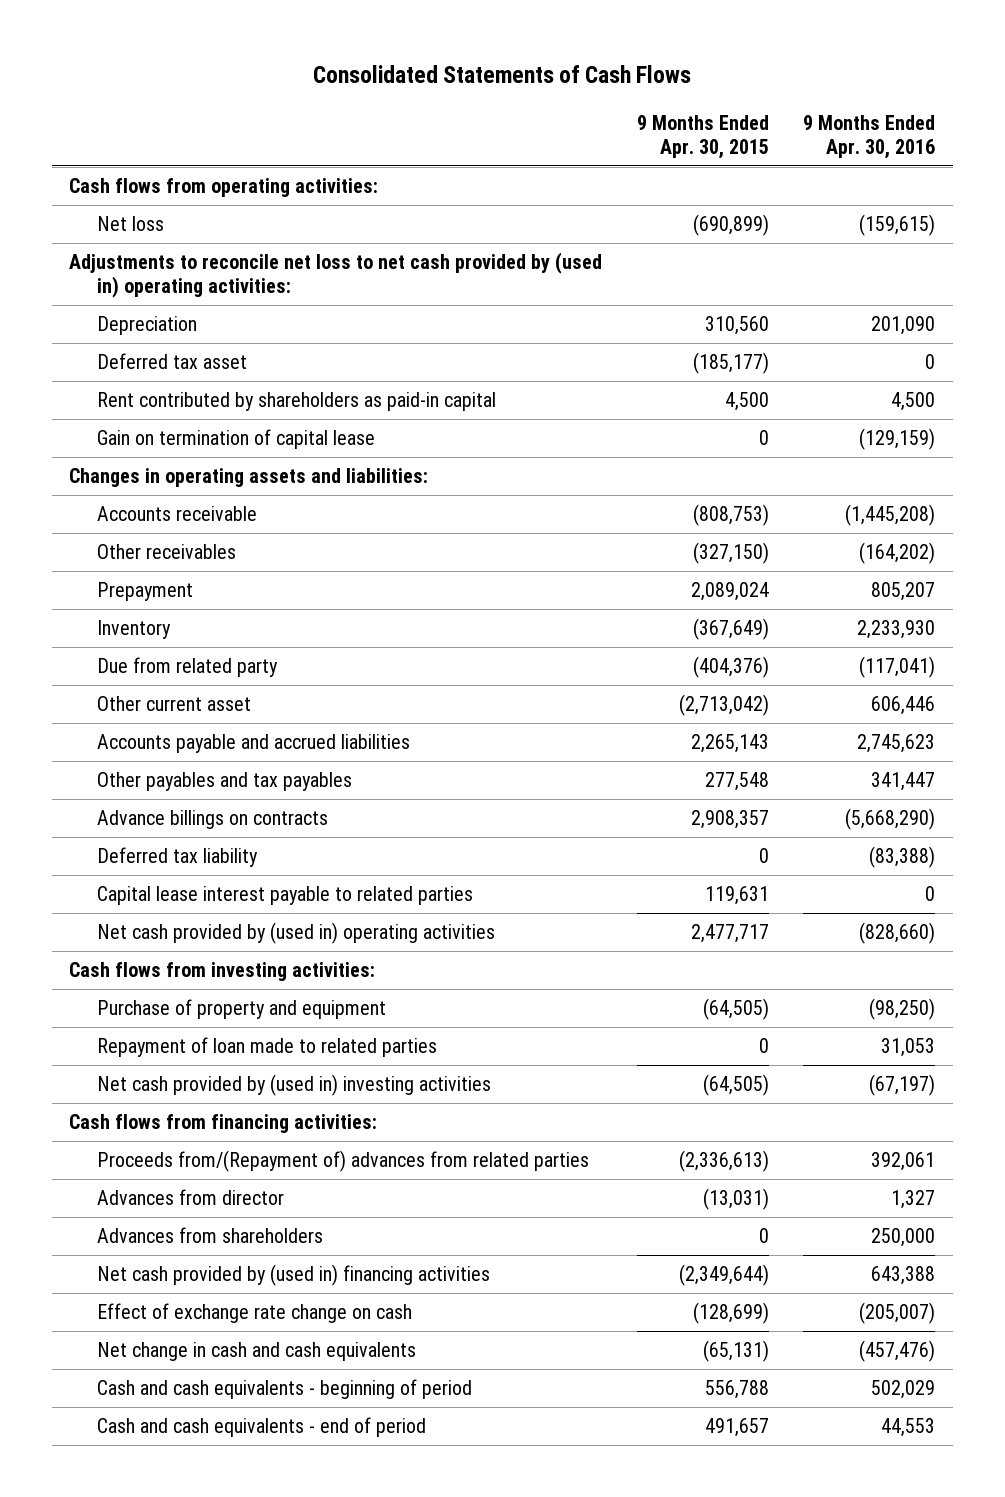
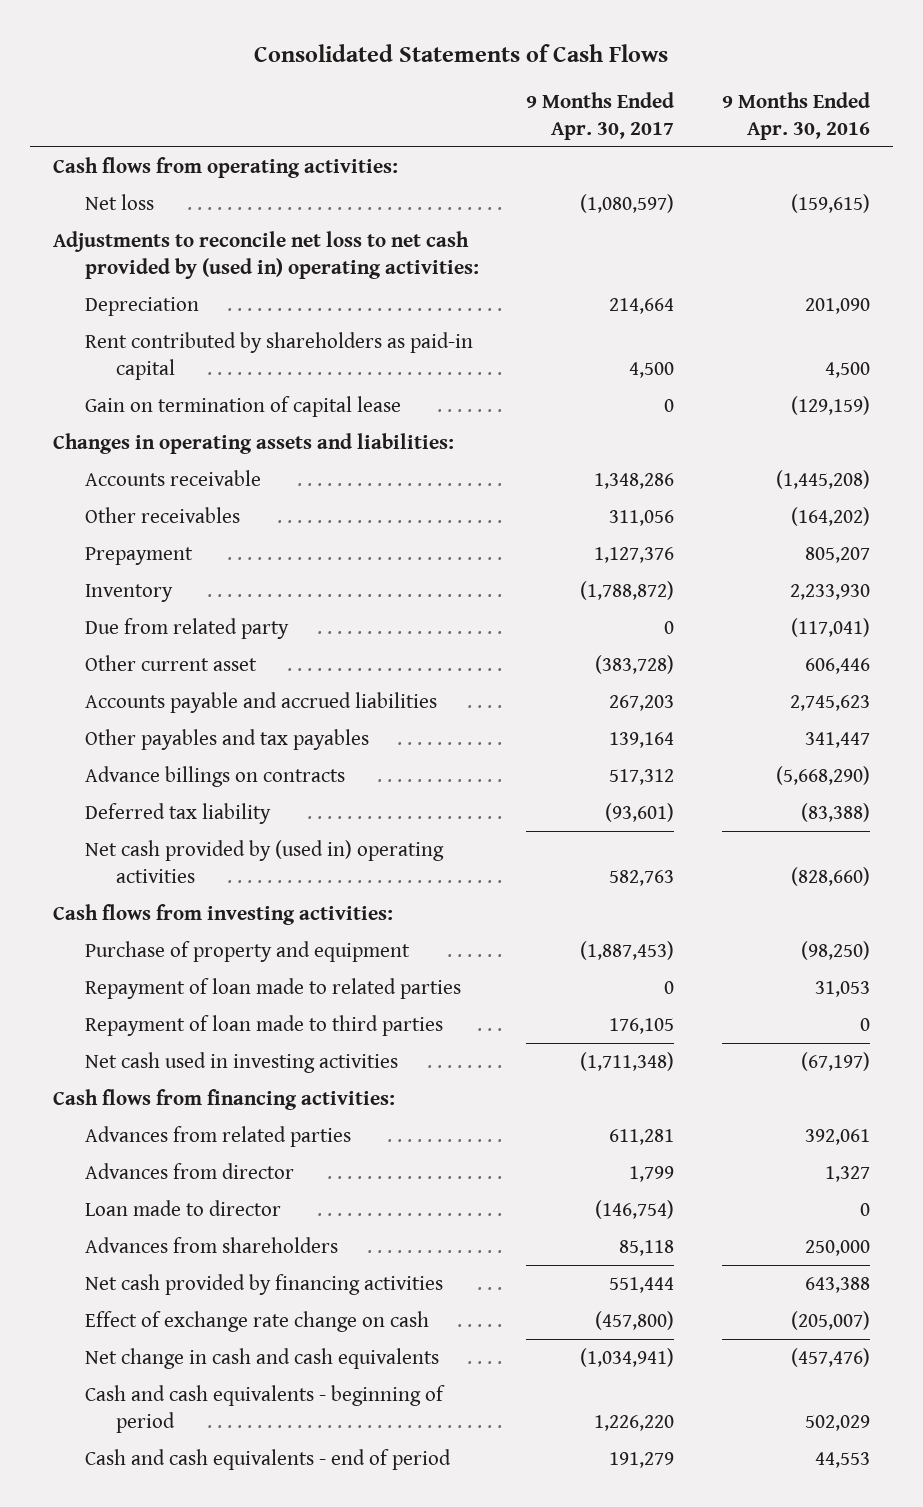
[636,114,769,159] 9 Months Ended Apr. 30, 2015 -> none
none -> [526,91,675,140] 9 Months Ended Apr. 30, 2017
[97,353,248,370] Deferred tax asset -> none
[97,886,474,906] Capital lease interest payable to related parties -> none
none -> [84,1015,443,1037] Repayment of loan made to third parties
[97,1074,492,1097] Net cash provided by (used in) investing activities -> [84,1052,398,1074] Net cash used in investing activities
[97,1150,590,1173] Proceeds from/(Repayment of) advances from related parties -> [84,1126,351,1148] Advances from related parties
none -> [84,1200,281,1217] Loan made to director
[97,1264,491,1287] Net cash provided by (used in) financing activities -> [84,1274,443,1296] Net cash provided by financing activities

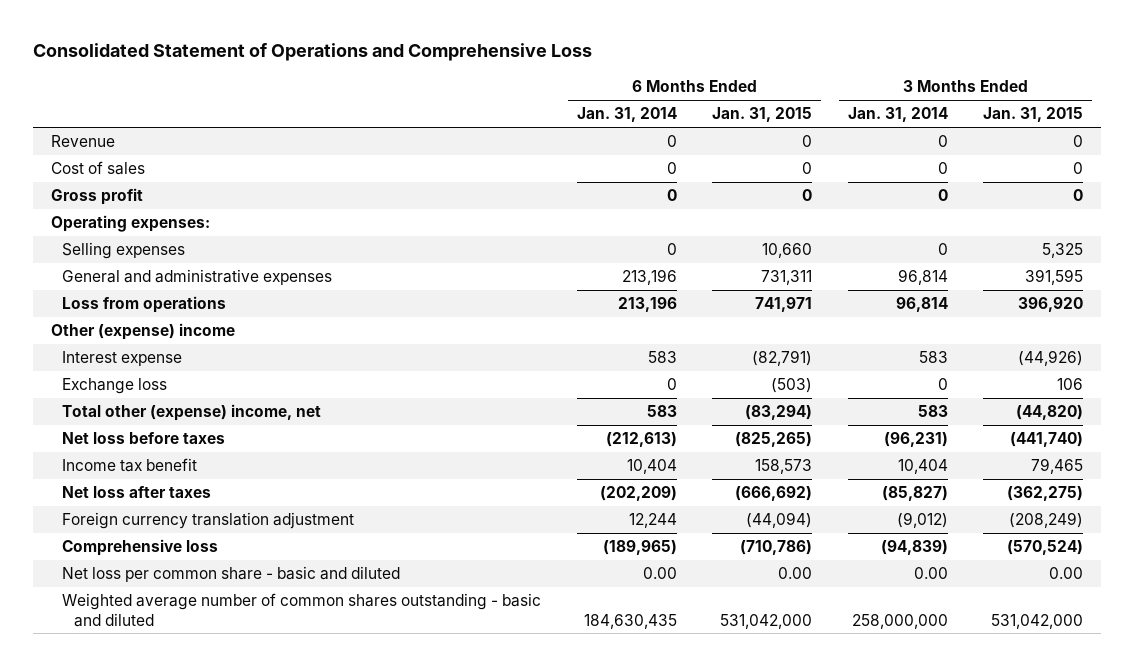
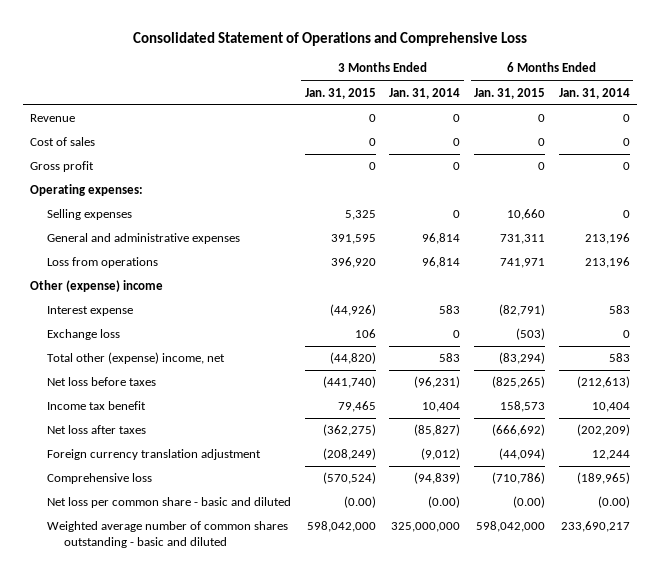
[642,567,677,580] 0.00 -> [598,496,631,509] (0.00)
[778,567,813,580] 0.00 -> [513,496,546,509] (0.00)
[913,567,948,580] 0.00 -> [428,496,461,509] (0.00)
[1049,567,1084,580] 0.00 -> [343,496,376,509] (0.00)
[583,613,677,629] 184,630,435 -> [561,521,631,533] 233,690,217
[720,613,813,629] 531,042,000 -> [476,521,546,533] 598,042,000
[851,613,948,629] 258,000,000 -> [391,522,461,533] 325,000,000
[991,613,1084,629] 531,042,000 -> [306,521,376,533] 598,042,000

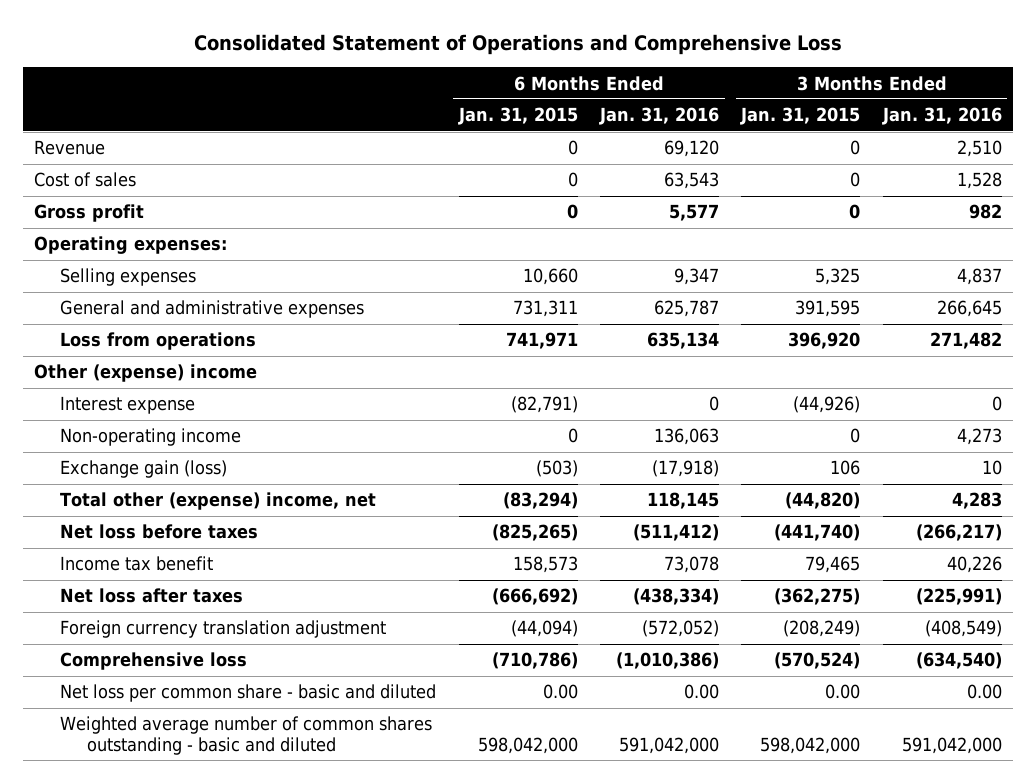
[389,87,461,99] Jan. 31, 2014 -> none
[559,87,631,99] Jan. 31, 2014 -> none
none -> [599,107,720,126] Jan. 31, 2016
none -> [881,107,1002,126] Jan. 31, 2016
none -> [60,428,242,447] Non-operating income
[46,329,120,341] Exchange loss -> [60,460,228,479] Exchange gain (loss)
[343,496,376,509] (0.00) -> [825,684,861,700] 0.00
[513,496,546,509] (0.00) -> [542,684,578,700] 0.00

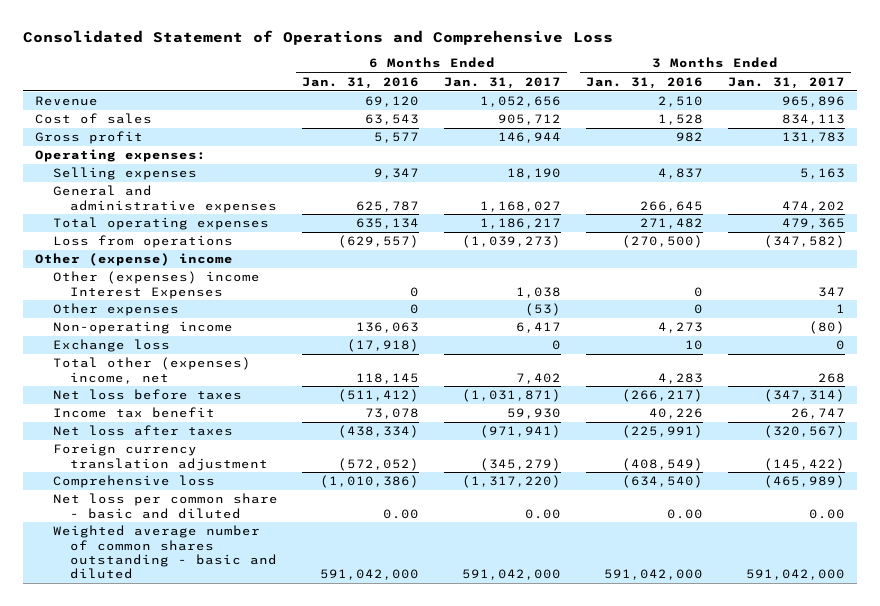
[457,107,578,126] Jan. 31, 2015 -> none
[740,107,861,126] Jan. 31, 2015 -> none
none -> [444,76,562,89] Jan. 31, 2017
none -> [727,76,845,89] Jan. 31, 2017
none -> [52,217,269,231] Total operating expenses
[647,332,720,350] 635,134 -> [338,235,420,249] (629,557)
[929,332,1002,350] 271,482 -> [621,235,703,249] (270,500)
[60,396,196,415] Interest expense -> none
none -> [52,271,260,299] Other (expenses) income Interest Expenses
none -> [52,303,179,317] Other expenses
[60,460,228,479] Exchange gain (loss) -> [52,339,170,353] Exchange loss
[60,492,377,511] Total other (expense) income, net -> [52,357,251,384] Total other (expenses) income, net

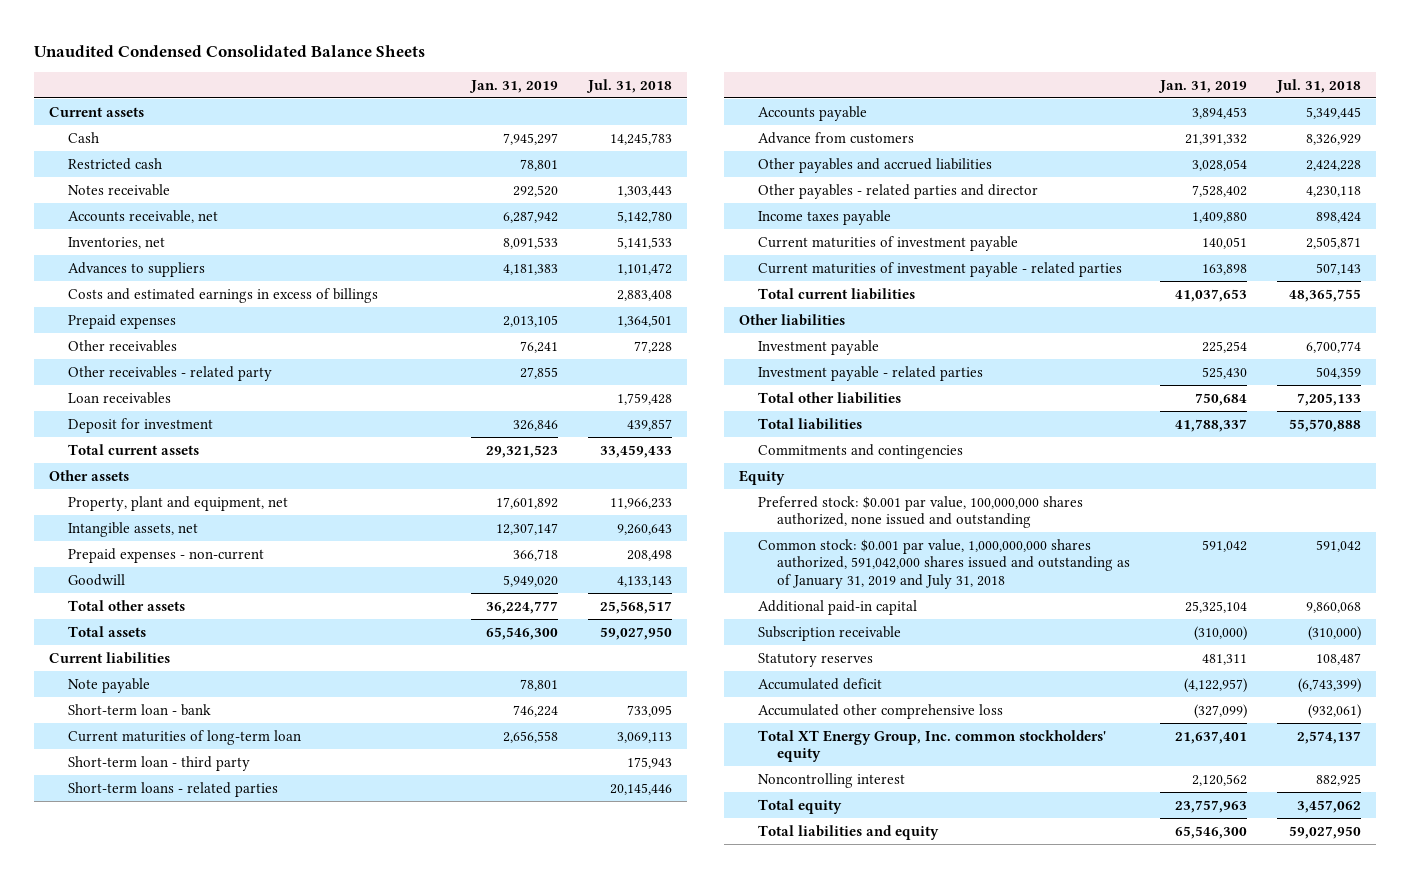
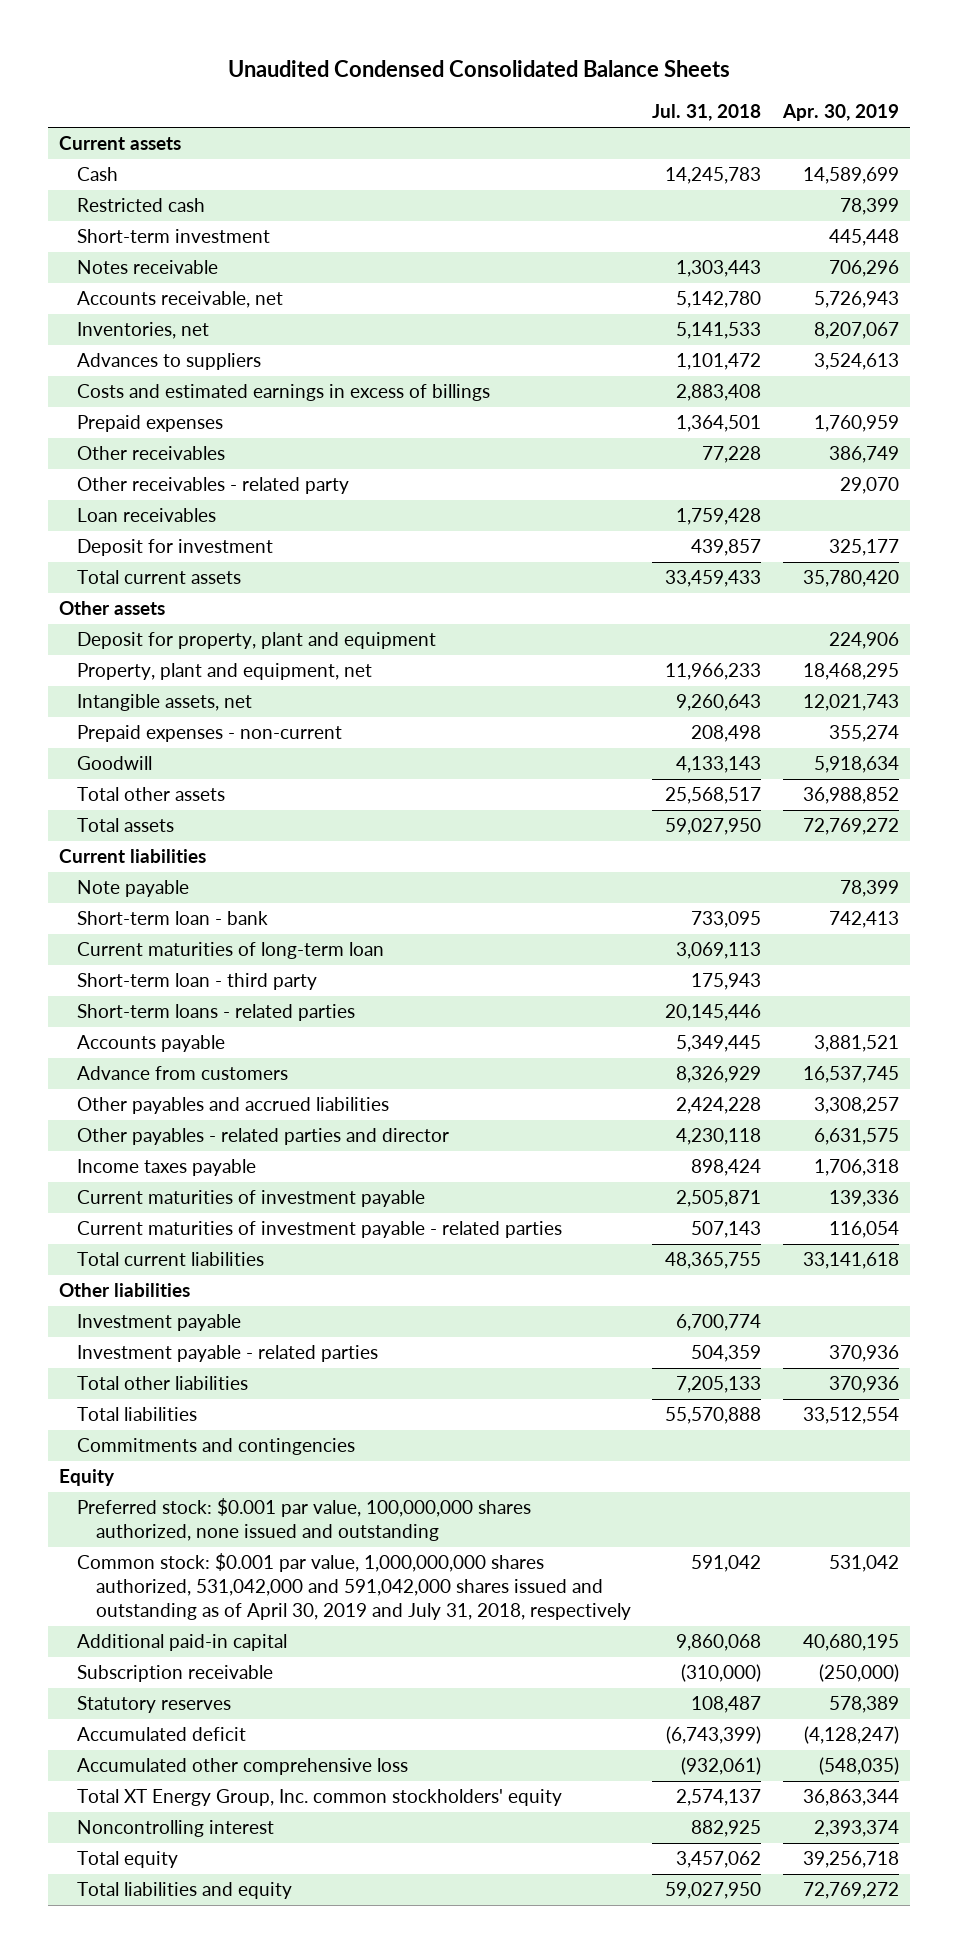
[468,79,558,93] Jan. 31, 2019 -> none
none -> [782,104,900,122] Apr. 30, 2019
none -> [77,229,271,244] Short-term investment
none -> [77,632,437,650] Deposit for property, plant and equipment
[758,538,1131,590] Common stock: $0.001 par value, 1,000,000,000 shares authorized, 591,042,000 shares issued and outstanding as of January 31, 2019 and July 31, 2018 -> [77,1553,631,1620] Common stock: $0.001 par value, 1,000,000,000 shares authorized, 531,042,000 and 591,042,000 shares issued and outstanding as of April 30, 2019 and July 31, 2018, respectively

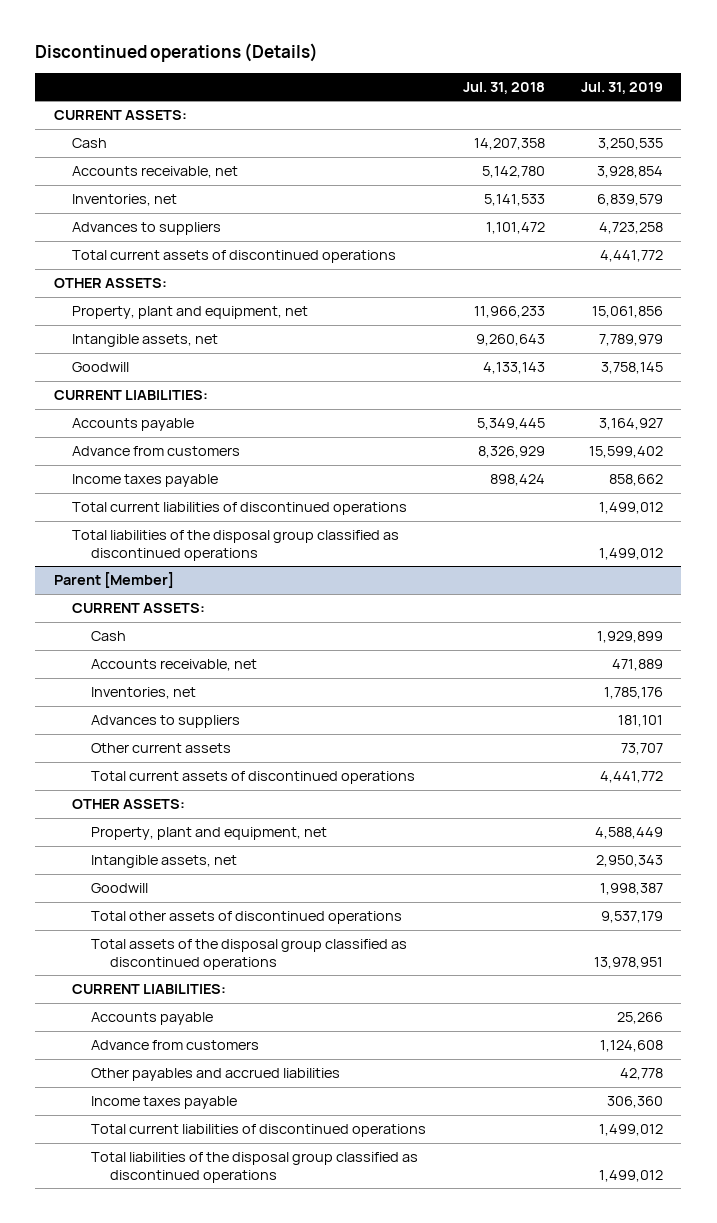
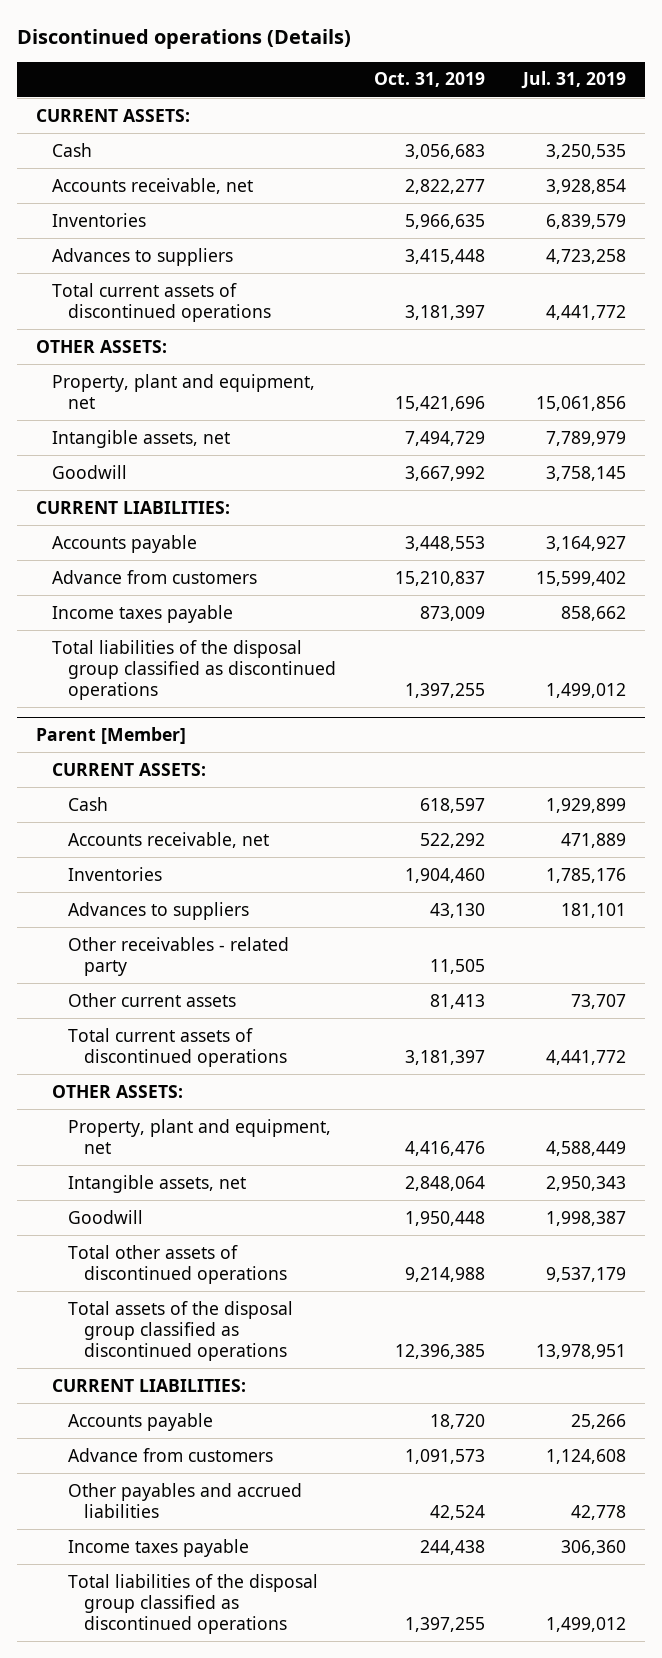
[462,81,545,94] Jul. 31, 2018 -> none
none -> [373,72,485,88] Oct. 31, 2019
[72,194,178,207] Inventories, net -> [51,212,146,227] Inventories
[72,502,408,516] Total current liabilities of discontinued operations -> none
[90,687,196,700] Inventories, net -> [68,866,163,881] Inventories
none -> [68,936,290,976] Other receivables - related party
[90,1124,426,1138] Total current liabilities of discontinued operations -> none

